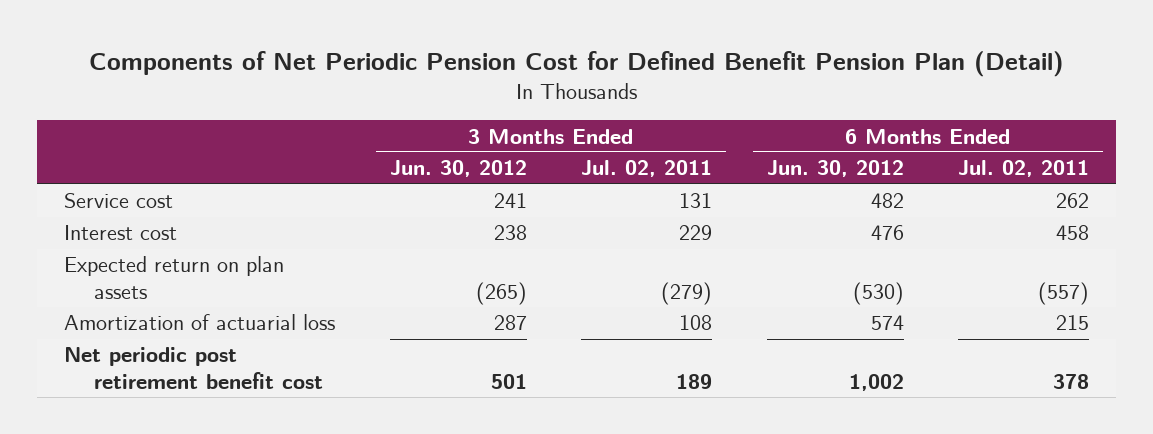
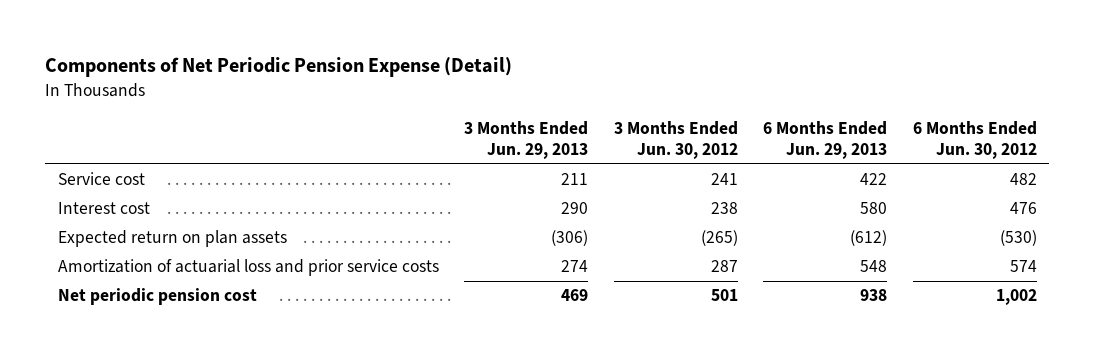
[88,50,1064,77] Components of Net Periodic Pension Cost for Defined Benefit Pension Plan (Detail) -> [44,56,512,77] Components of Net Periodic Pension Expense (Detail)
[581,160,713,178] Jul. 02, 2011 -> none
[958,160,1090,178] Jul. 02, 2011 -> none
none -> [464,120,589,160] 3 Months Ended Jun. 29, 2013
none -> [763,120,888,160] 6 Months Ended Jun. 29, 2013
[64,314,336,331] Amortization of actuarial loss -> [57,259,439,277] Amortization of actuarial loss and prior service costs
[64,347,323,389] Net periodic post retirement benefit cost -> [57,288,257,306] Net periodic pension cost

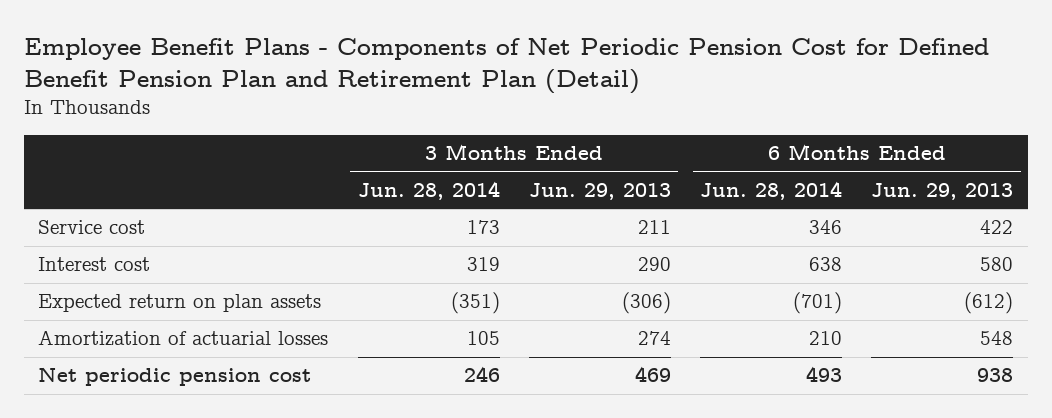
[44,56,512,77] Components of Net Periodic Pension Expense (Detail) -> [23,38,989,94] Employee Benefit Plans - Components of Net Periodic Pension Cost for Defined Benefit Pension Plan and Retirement Plan (Detail)
[613,120,738,160] 3 Months Ended Jun. 30, 2012 -> none
[912,120,1037,160] 6 Months Ended Jun. 30, 2012 -> none
none -> [357,181,500,201] Jun. 28, 2014
none -> [700,181,843,201] Jun. 28, 2014
[57,259,439,277] Amortization of actuarial loss and prior service costs -> [38,330,329,347] Amortization of actuarial losses

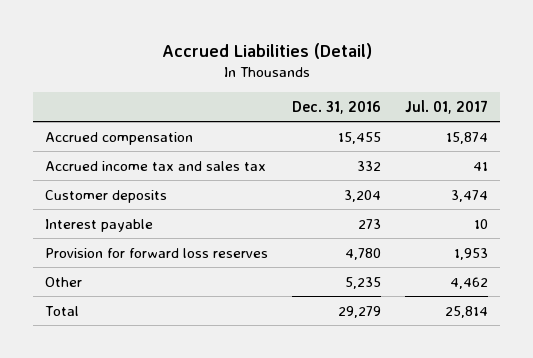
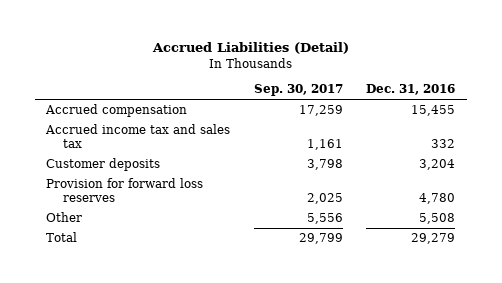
[404,99,488,114] Jul. 01, 2017 -> none
none -> [253,84,343,97] Sep. 30, 2017
[45,218,154,232] Interest payable -> none
[345,276,382,289] 5,235 -> [419,213,456,225] 5,508

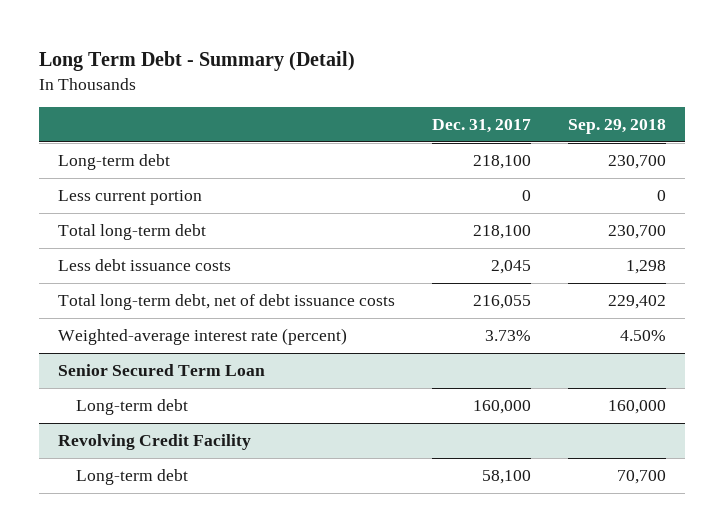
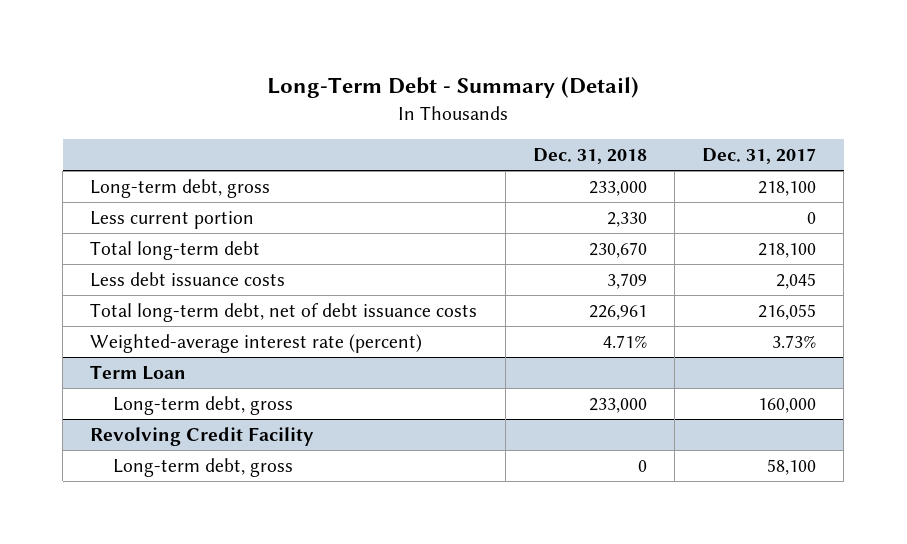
[38,51,355,72] Long Term Debt - Summary (Detail) -> [267,77,640,99] Long-Term Debt - Summary (Detail)
[568,119,667,135] Sep. 29, 2018 -> none
none -> [532,148,647,165] Dec. 31, 2018
[57,154,170,171] Long-term debt -> [90,179,271,199] Long-term debt, gross
[57,364,265,377] Senior Secured Term Loan -> [90,365,187,381] Term Loan
[76,399,189,416] Long-term debt -> [113,396,294,416] Long-term debt, gross
[76,469,189,486] Long-term debt -> [113,458,294,478] Long-term debt, gross

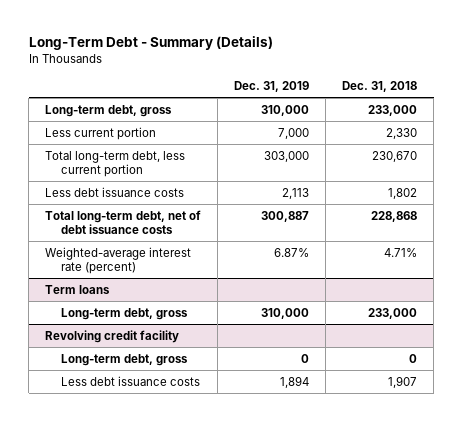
[267,77,640,99] Long-Term Debt - Summary (Detail) -> [28,35,273,50] Long-Term Debt - Summary (Details)
[702,148,817,165] Dec. 31, 2017 -> none
none -> [234,81,310,93] Dec. 31, 2019
[90,241,261,261] Total long-term debt -> [45,150,186,177] Total long-term debt, less current portion
[606,273,647,290] 3,709 -> [388,187,418,199] 1,802
[588,305,647,321] 226,961 -> [371,210,418,222] 228,868
[90,365,187,381] Term Loan -> [45,284,111,294] Term loans
[90,427,315,447] Revolving Credit Facility -> [45,329,180,343] Revolving credit facility
none -> [61,375,201,386] Less debt issuance costs

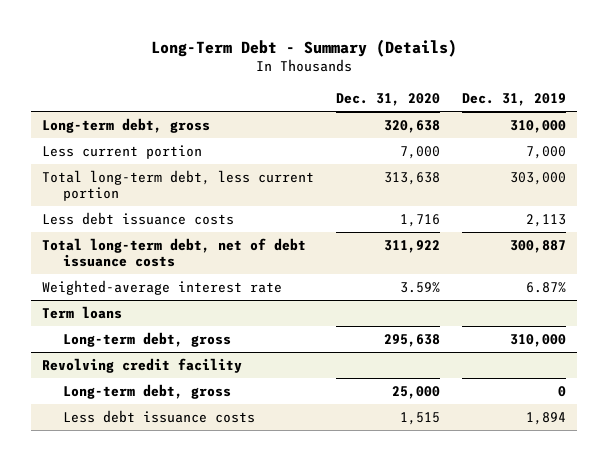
[342,81,418,93] Dec. 31, 2018 -> none
none -> [336,93,441,107] Dec. 31, 2020
[45,246,192,274] Weighted-average interest rate (percent) -> [42,279,283,295] Weighted-average interest rate

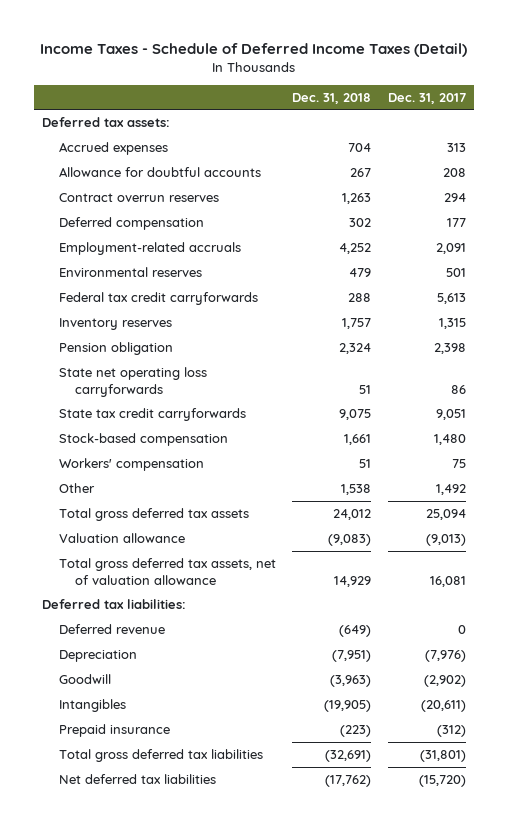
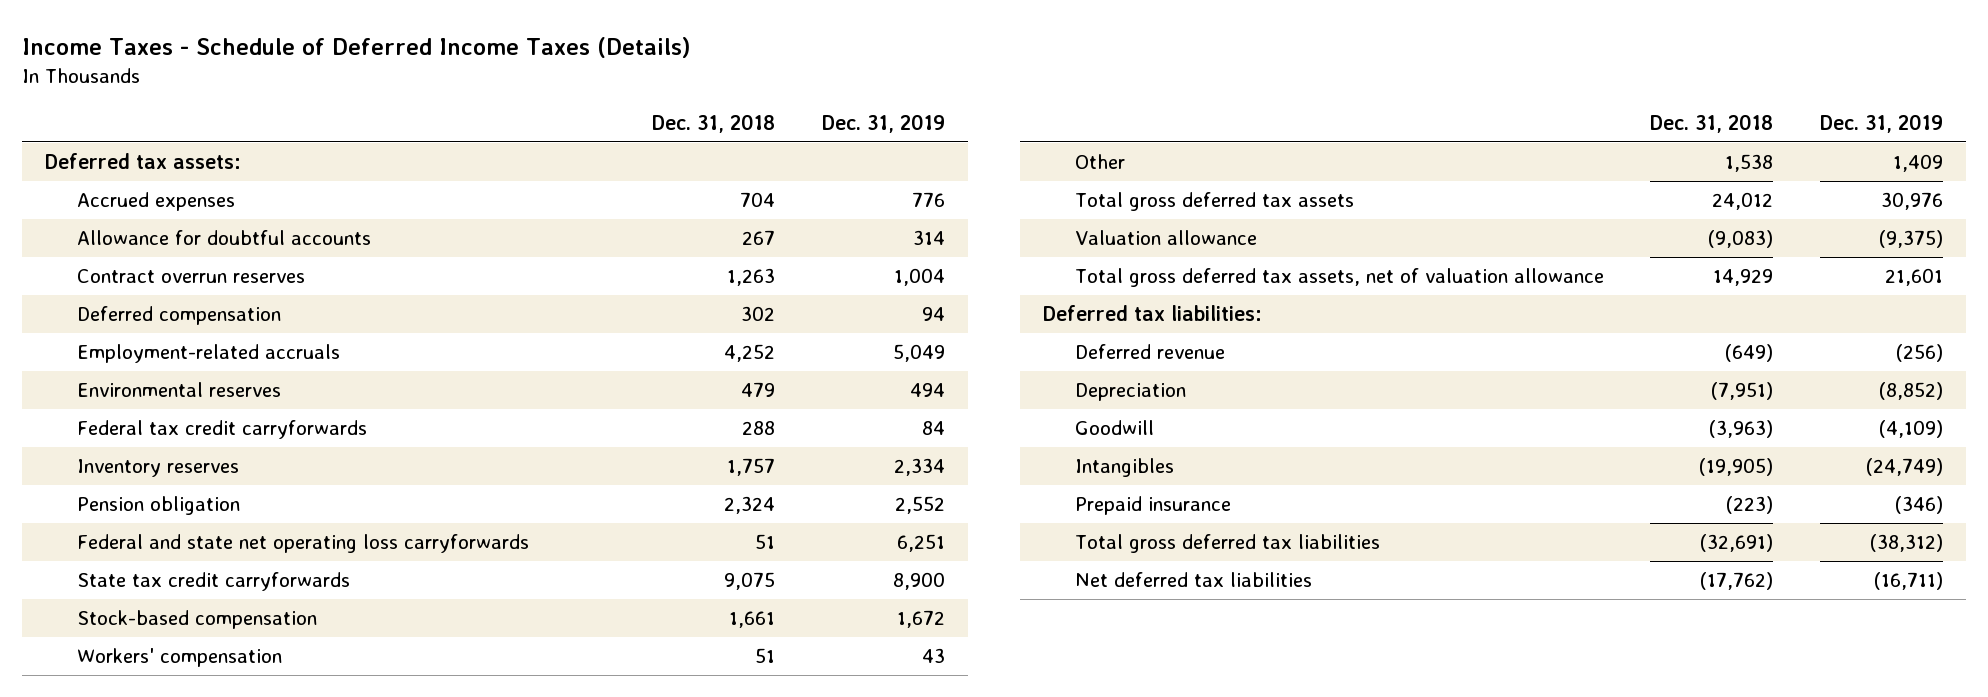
[39,43,467,58] Income Taxes - Schedule of Deferred Income Taxes (Detail) -> [22,36,692,58] Income Taxes - Schedule of Deferred Income Taxes (Details)
[387,92,466,104] Dec. 31, 2017 -> none
none -> [821,113,945,133] Dec. 31, 2019
[58,366,207,397] State net operating loss carryforwards -> [76,534,529,554] Federal and state net operating loss carryforwards

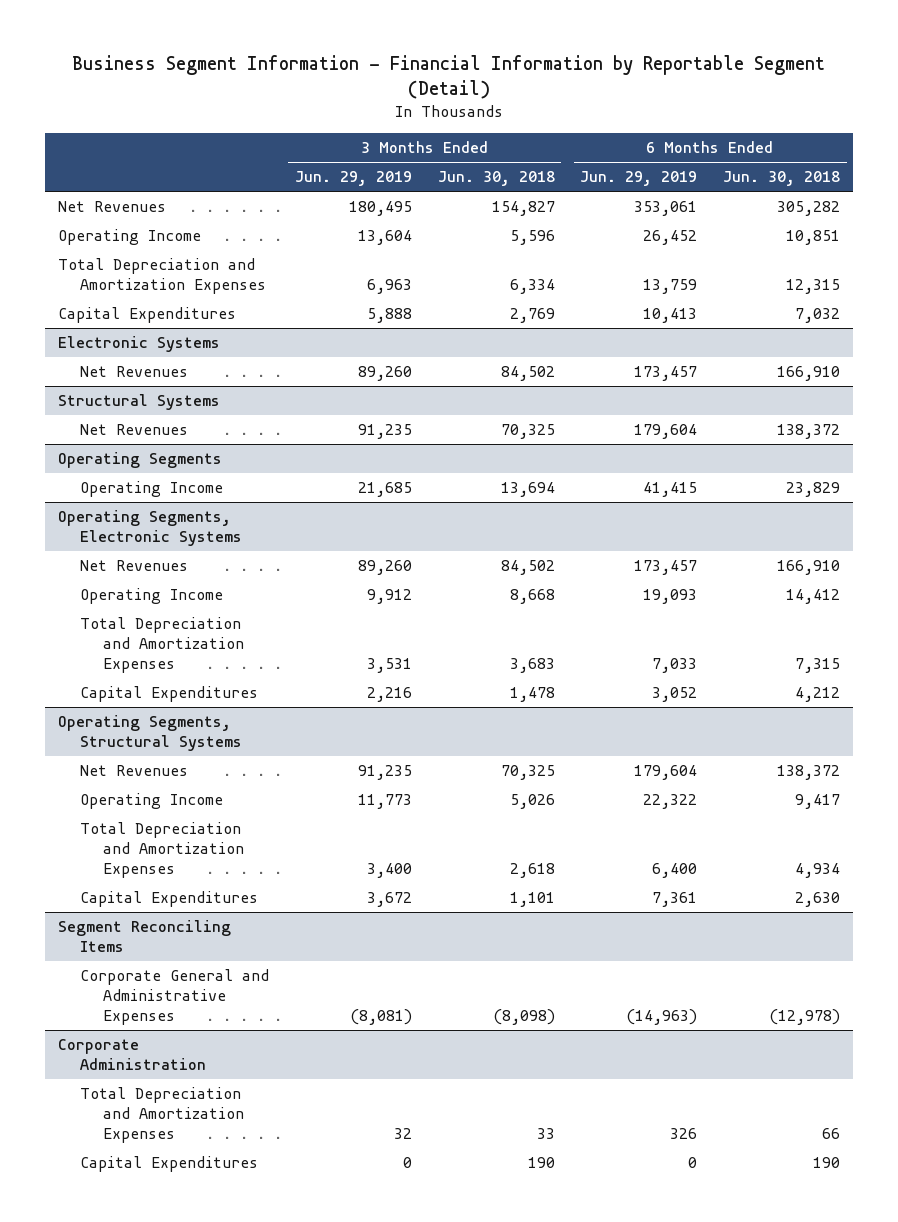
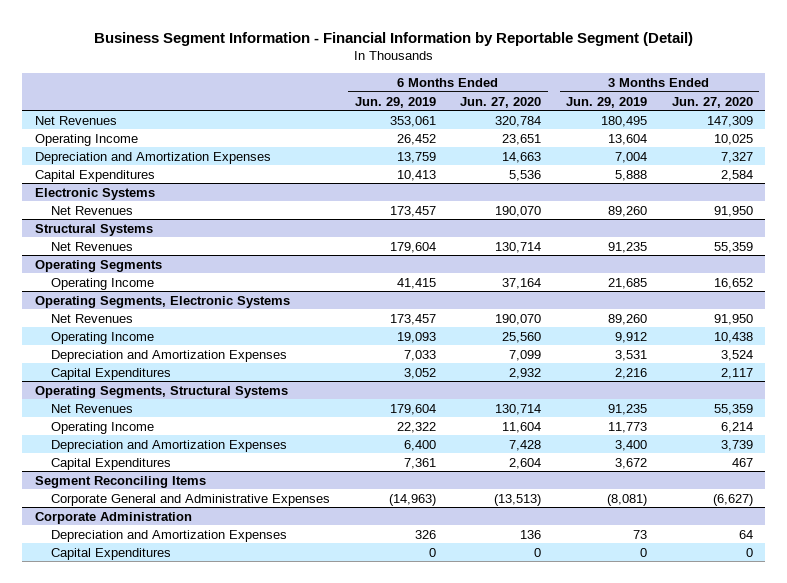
[437,171,555,187] Jun. 30, 2018 -> none
[723,171,841,187] Jun. 30, 2018 -> none
none -> [460,96,542,108] Jun. 27, 2020
none -> [671,96,753,108] Jun. 27, 2020
[57,258,267,295] Total Depreciation and Amortization Expenses -> [34,151,271,164] Depreciation and Amortization Expenses
[366,279,412,295] 6,963 -> [615,151,648,163] 7,004
[80,617,244,673] Total Depreciation and Amortization Expenses -> [50,349,287,362] Depreciation and Amortization Expenses
[80,822,244,878] Total Depreciation and Amortization Expenses -> [50,439,287,452] Depreciation and Amortization Expenses
[80,1087,244,1143] Total Depreciation and Amortization Expenses -> [50,529,287,542] Depreciation and Amortization Expenses
[393,1127,412,1139] 32 -> [633,529,648,539] 73

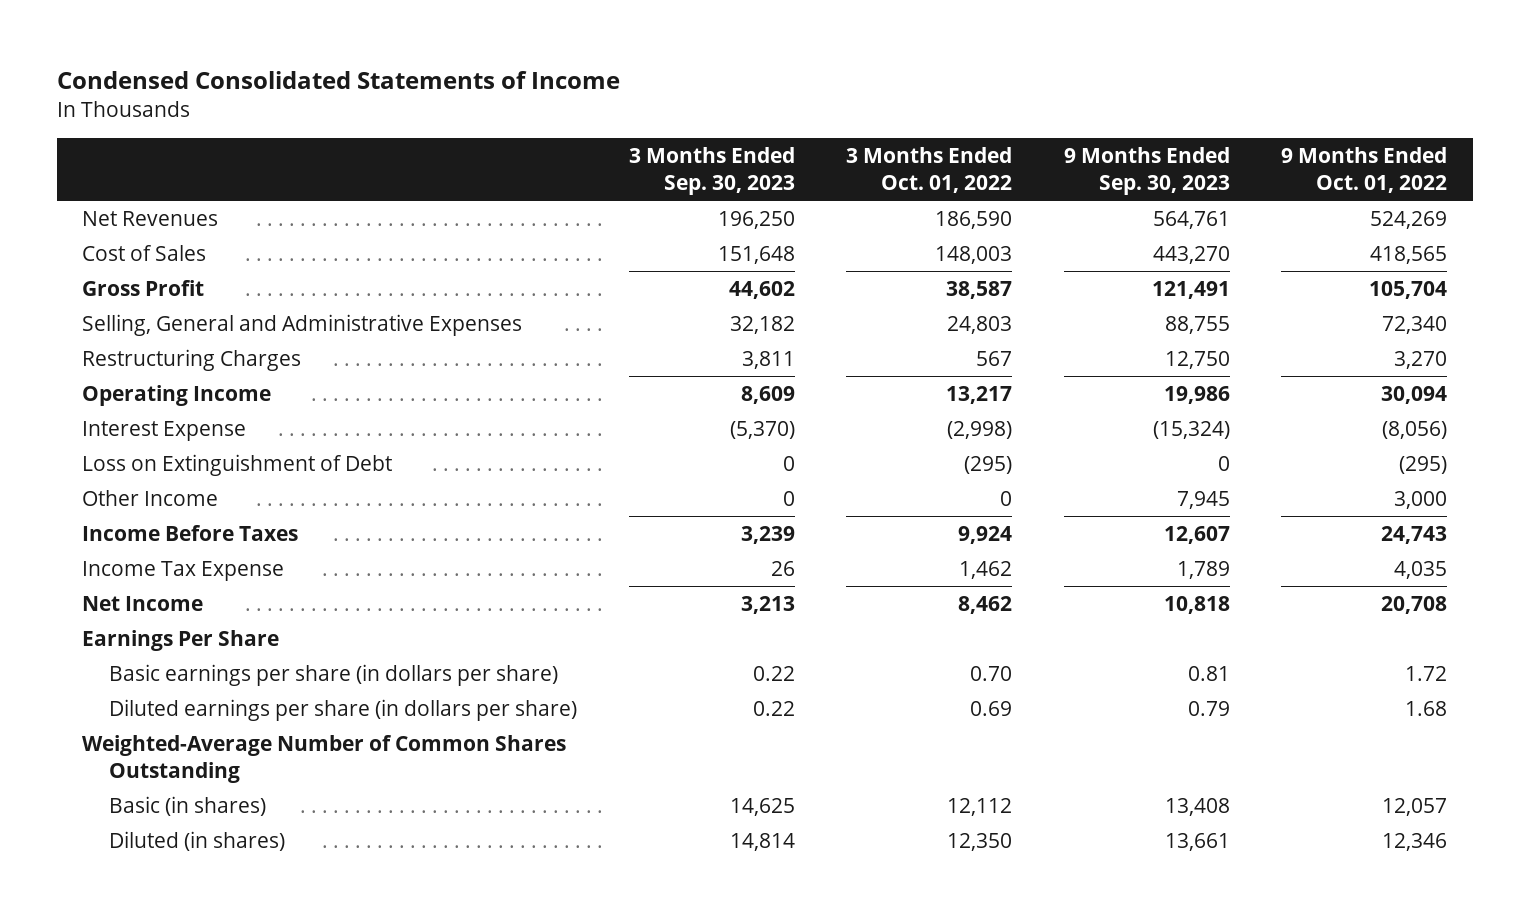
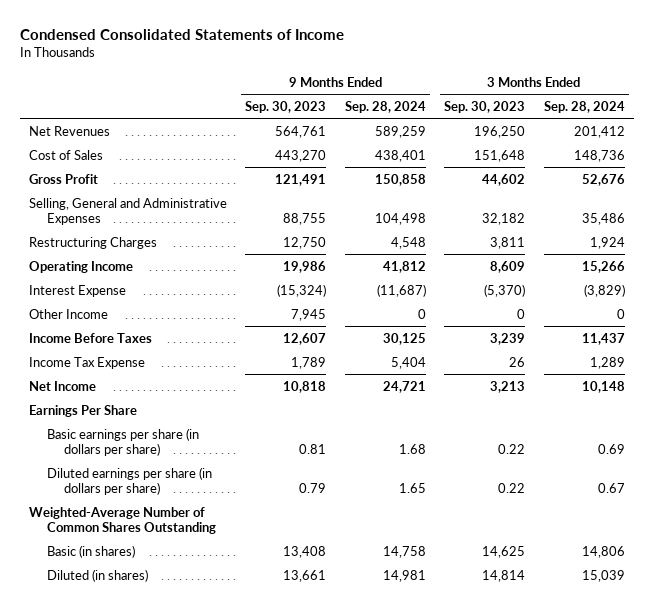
[846,146,1013,193] 3 Months Ended Oct. 01, 2022 -> none
[1281,146,1448,193] 9 Months Ended Oct. 01, 2022 -> none
none -> [344,100,426,113] Sep. 28, 2024
none -> [543,100,625,113] Sep. 28, 2024
[82,454,393,477] Loss on Extinguishment of Debt -> none

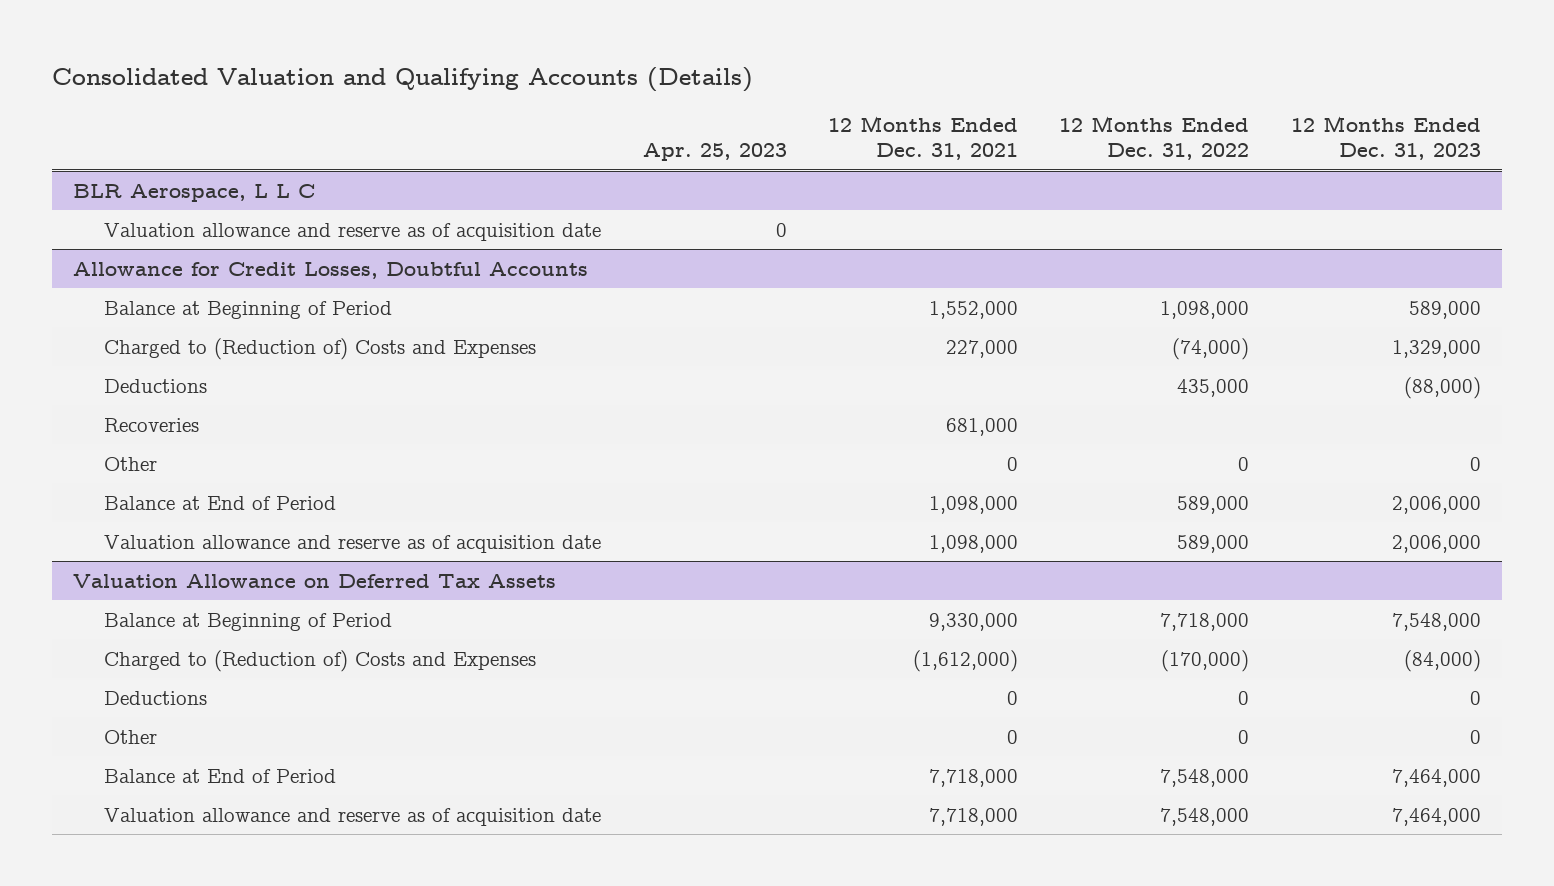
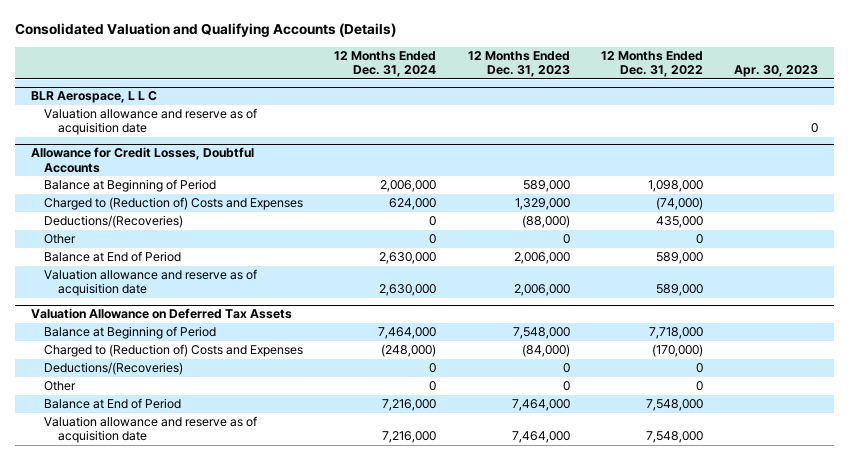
[642,143,787,162] Apr. 25, 2023 -> none
[828,116,1019,161] 12 Months Ended Dec. 31, 2021 -> none
none -> [334,50,437,78] 12 Months Ended Dec. 31, 2024
none -> [733,65,818,78] Apr. 30, 2023
[104,417,200,432] Recoveries -> none
[104,378,208,393] Deductions -> [44,215,184,229] Deductions/(Recoveries)
[104,690,208,705] Deductions -> [44,362,184,376] Deductions/(Recoveries)

